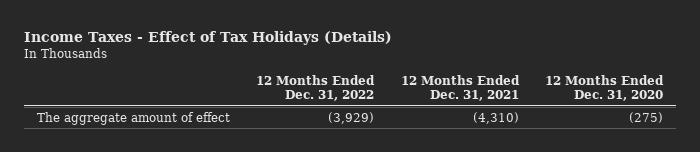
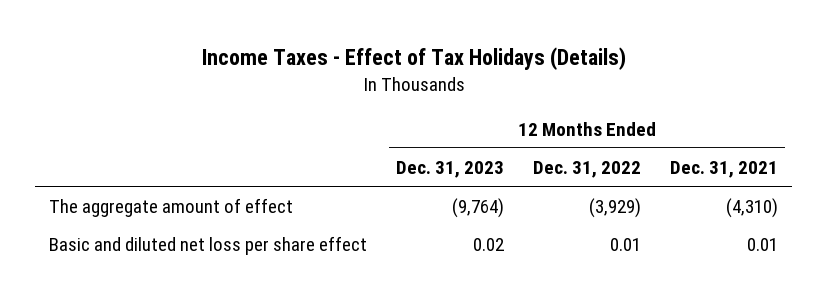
[545,74,665,102] 12 Months Ended Dec. 31, 2020 -> none
none -> [396,160,505,178] Dec. 31, 2023
none -> [49,235,368,255] Basic and diluted net loss per share effect

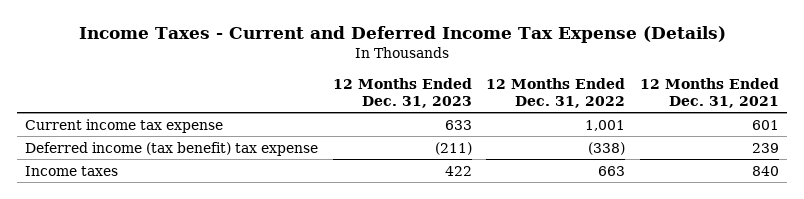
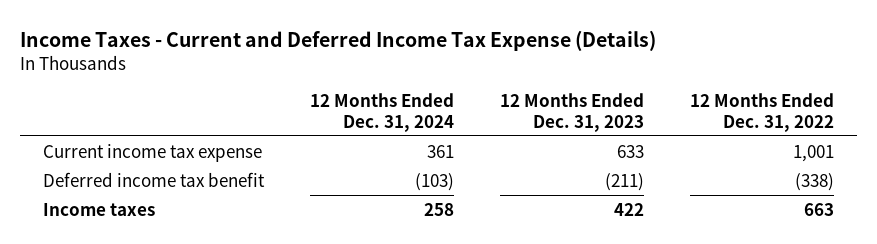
[640,78,780,108] 12 Months Ended Dec. 31, 2021 -> none
none -> [310,93,455,132] 12 Months Ended Dec. 31, 2024
[24,141,318,156] Deferred income (tax benefit) tax expense -> [43,171,266,187] Deferred income tax benefit

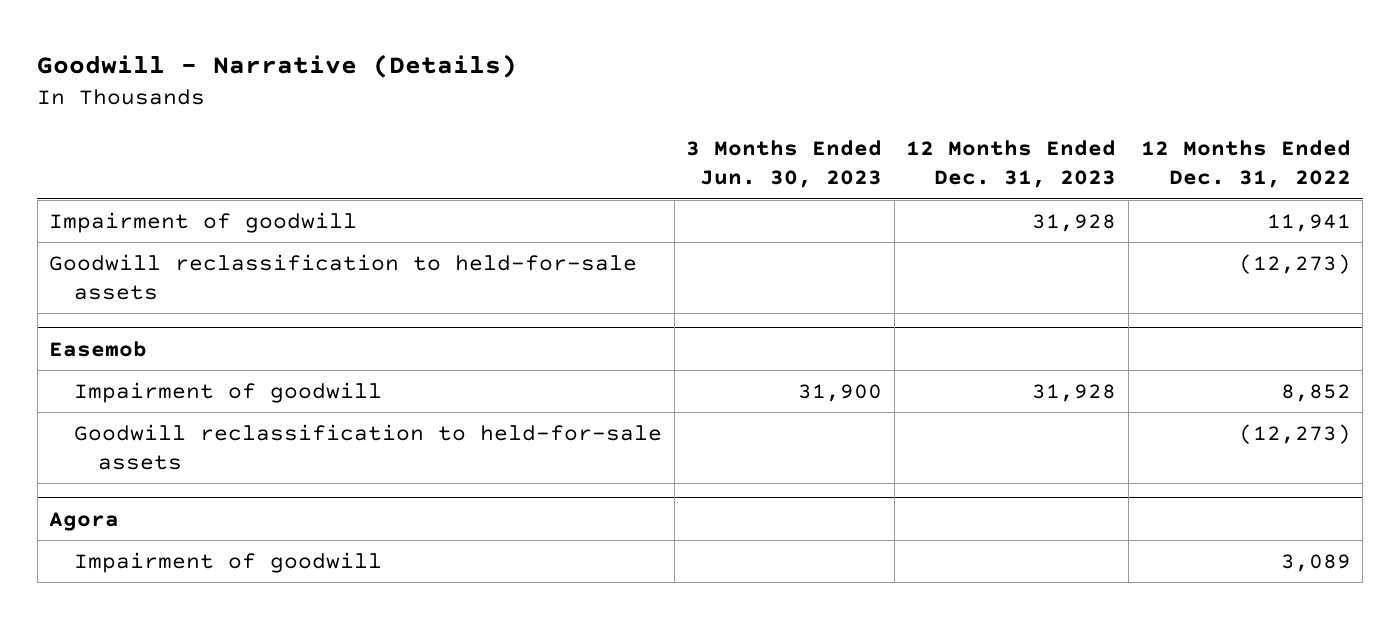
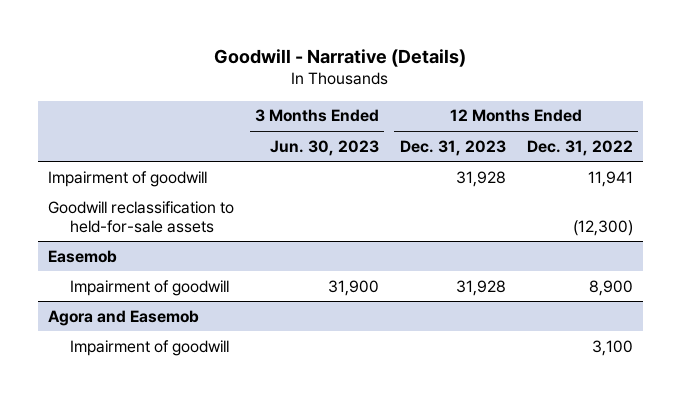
[1238,253,1351,274] (12,273) -> [572,219,633,236] (12,300)
[73,423,662,471] Goodwill reclassification to held-for-sale assets -> none
[49,511,120,531] Agora -> none
[1280,383,1351,402] 8,852 -> [588,279,633,296] 8,900
none -> [47,309,199,326] Agora and Easemob
[1280,553,1351,572] 3,089 -> [591,339,633,356] 3,100

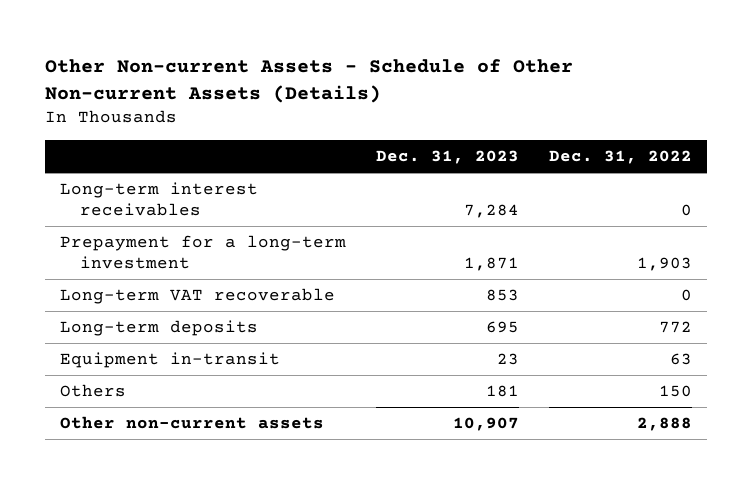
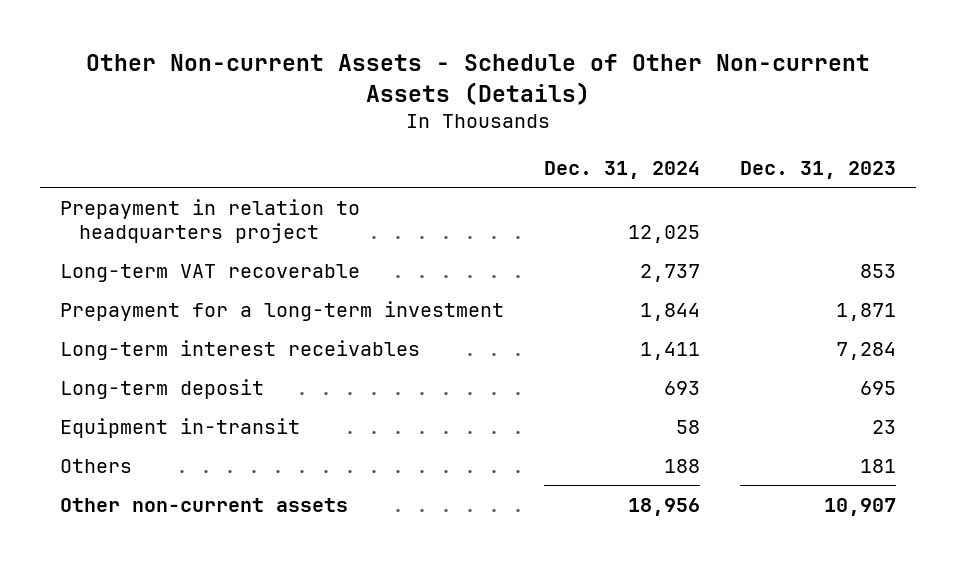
[549,149,693,164] Dec. 31, 2022 -> none
none -> [543,161,700,180] Dec. 31, 2024
none -> [60,198,361,243] Prepayment in relation to headquarters project
[59,235,346,269] Prepayment for a long-term investment -> [60,300,505,321] Prepayment for a long-term investment
[59,182,258,216] Long-term interest receivables -> [60,339,421,360] Long-term interest receivables
[59,320,258,337] Long-term deposits -> [60,378,265,399] Long-term deposit

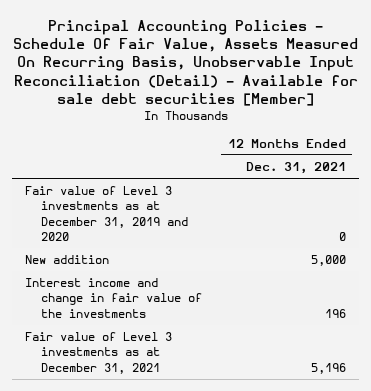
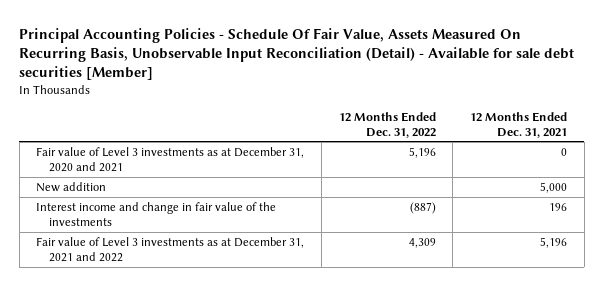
none -> [338,111,436,138] 12 Months Ended Dec. 31, 2022
[25,186,188,241] Fair value of Level 3 investments as at December 31, 2019 and 2020 -> [36,146,305,172] Fair value of Level 3 investments as at December 31, 2020 and 2021
[25,332,173,374] Fair value of Level 3 investments as at December 31, 2021 -> [36,236,305,262] Fair value of Level 3 investments as at December 31, 2021 and 2022

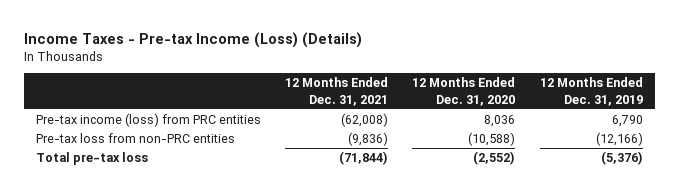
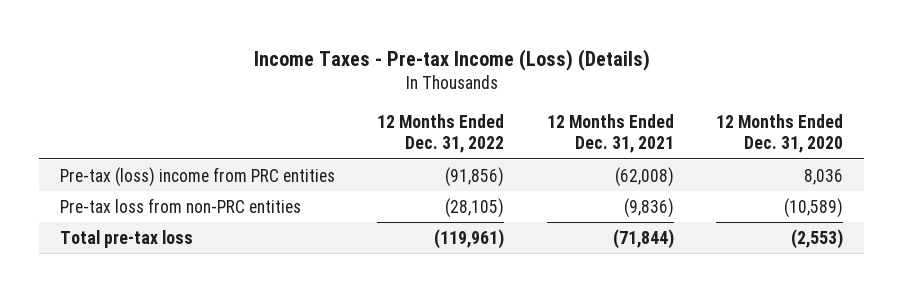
[539,77,643,106] 12 Months Ended Dec. 31, 2019 -> none
none -> [377,114,505,154] 12 Months Ended Dec. 31, 2022
[36,113,262,128] Pre-tax income (loss) from PRC entities -> [60,166,336,187] Pre-tax (loss) income from PRC entities
[468,132,516,147] (10,588) -> [783,197,843,218] (10,589)
[473,151,516,166] (2,552) -> [790,228,843,249] (2,553)

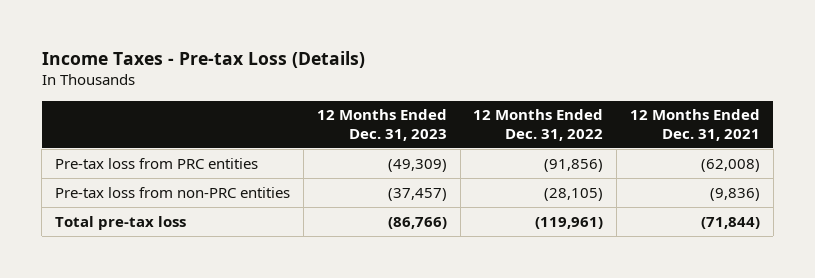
[253,48,650,71] Income Taxes - Pre-tax Income (Loss) (Details) -> [41,51,365,69] Income Taxes - Pre-tax Loss (Details)
[715,114,843,154] 12 Months Ended Dec. 31, 2020 -> none
none -> [316,109,447,141] 12 Months Ended Dec. 31, 2023
[60,166,336,187] Pre-tax (loss) income from PRC entities -> [55,157,259,169] Pre-tax loss from PRC entities

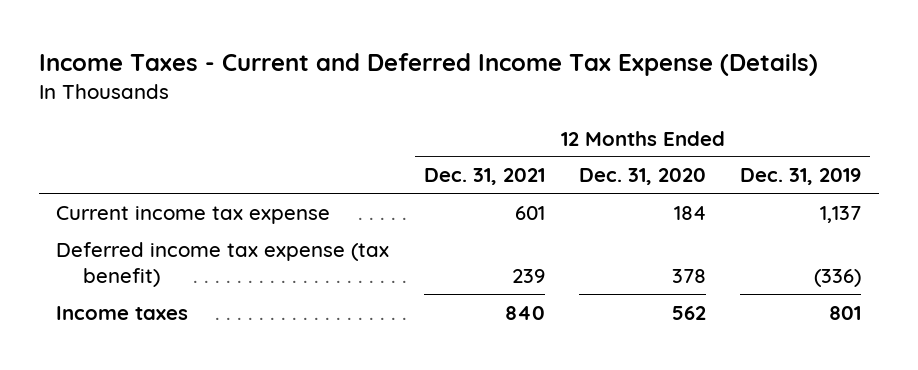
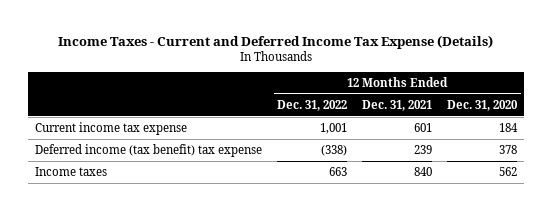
[740,168,862,186] Dec. 31, 2019 -> none
none -> [277,99,348,111] Dec. 31, 2022
[56,241,390,288] Deferred income tax expense (tax benefit) -> [35,143,263,157] Deferred income (tax benefit) tax expense

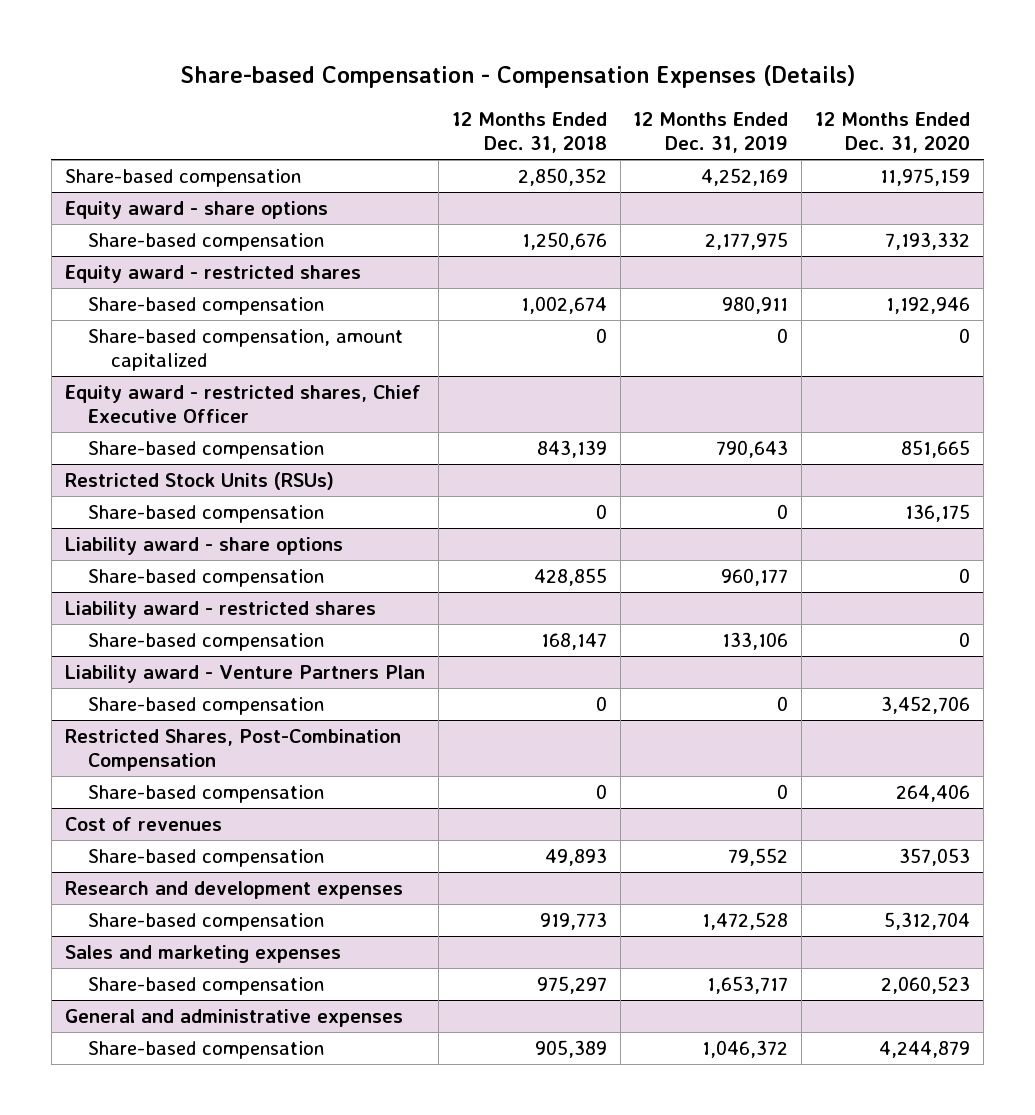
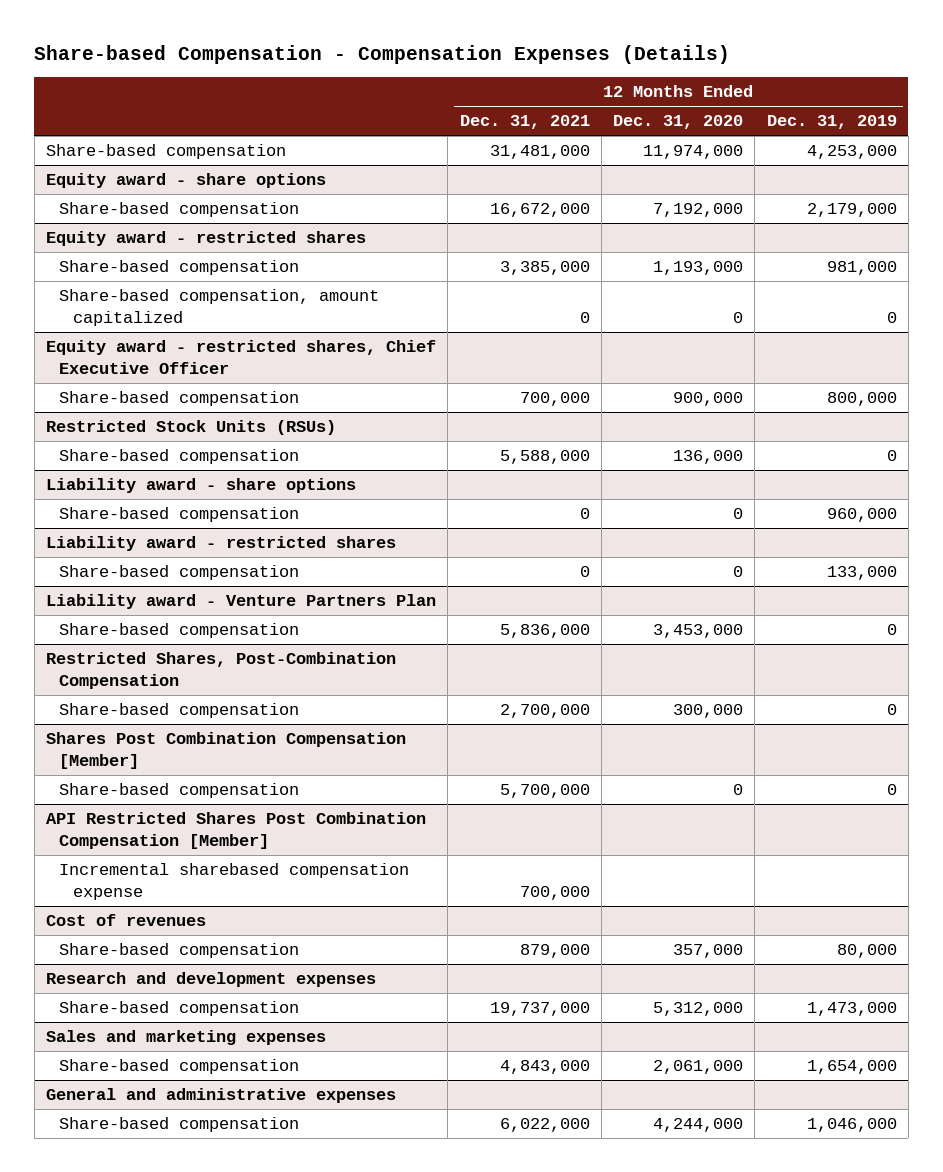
[451,112,607,153] 12 Months Ended Dec. 31, 2018 -> none
none -> [459,115,590,130] Dec. 31, 2021
[701,167,789,186] 4,252,169 -> [806,145,897,160] 4,253,000
[880,167,971,186] 11,975,159 -> [643,145,744,160] 11,974,000
[705,231,789,250] 2,177,975 -> [806,203,897,218] 2,179,000
[885,231,971,250] 7,193,332 -> [653,203,744,218] 7,192,000
[722,295,789,314] 980,911 -> [826,261,897,276] 981,000
[886,296,971,314] 1,192,946 -> [653,261,744,276] 1,193,000
[716,439,789,458] 790,643 -> [826,392,897,407] 800,000
[901,439,971,458] 851,665 -> [673,392,744,407] 900,000
[905,503,971,522] 136,175 -> [673,450,744,465] 136,000
[721,567,789,586] 960,177 -> [826,508,897,523] 960,000
[722,631,789,650] 133,106 -> [826,566,897,581] 133,000
[881,695,971,714] 3,452,706 -> [653,624,744,639] 3,453,000
[896,783,971,802] 264,406 -> [673,704,744,719] 300,000
none -> [45,732,406,769] Shares Post Combination Compensation [Member]
none -> [59,783,300,799] Share-based compensation
none -> [45,812,426,849] API Restricted Shares Post Combination Compensation [Member]
none -> [59,863,410,900] Incremental sharebased compensation expense
[728,847,789,866] 79,552 -> [836,944,897,959] 80,000
[899,847,971,866] 357,053 -> [673,944,744,959] 357,000
[702,911,789,930] 1,472,528 -> [806,1002,897,1017] 1,473,000
[884,911,971,930] 5,312,704 -> [653,1002,744,1017] 5,312,000
[707,975,789,994] 1,653,717 -> [806,1060,897,1075] 1,654,000
[881,975,971,994] 2,060,523 -> [653,1060,744,1075] 2,061,000
[702,1039,789,1058] 1,046,372 -> [806,1118,897,1133] 1,046,000
[879,1040,971,1058] 4,244,879 -> [653,1118,744,1133] 4,244,000

